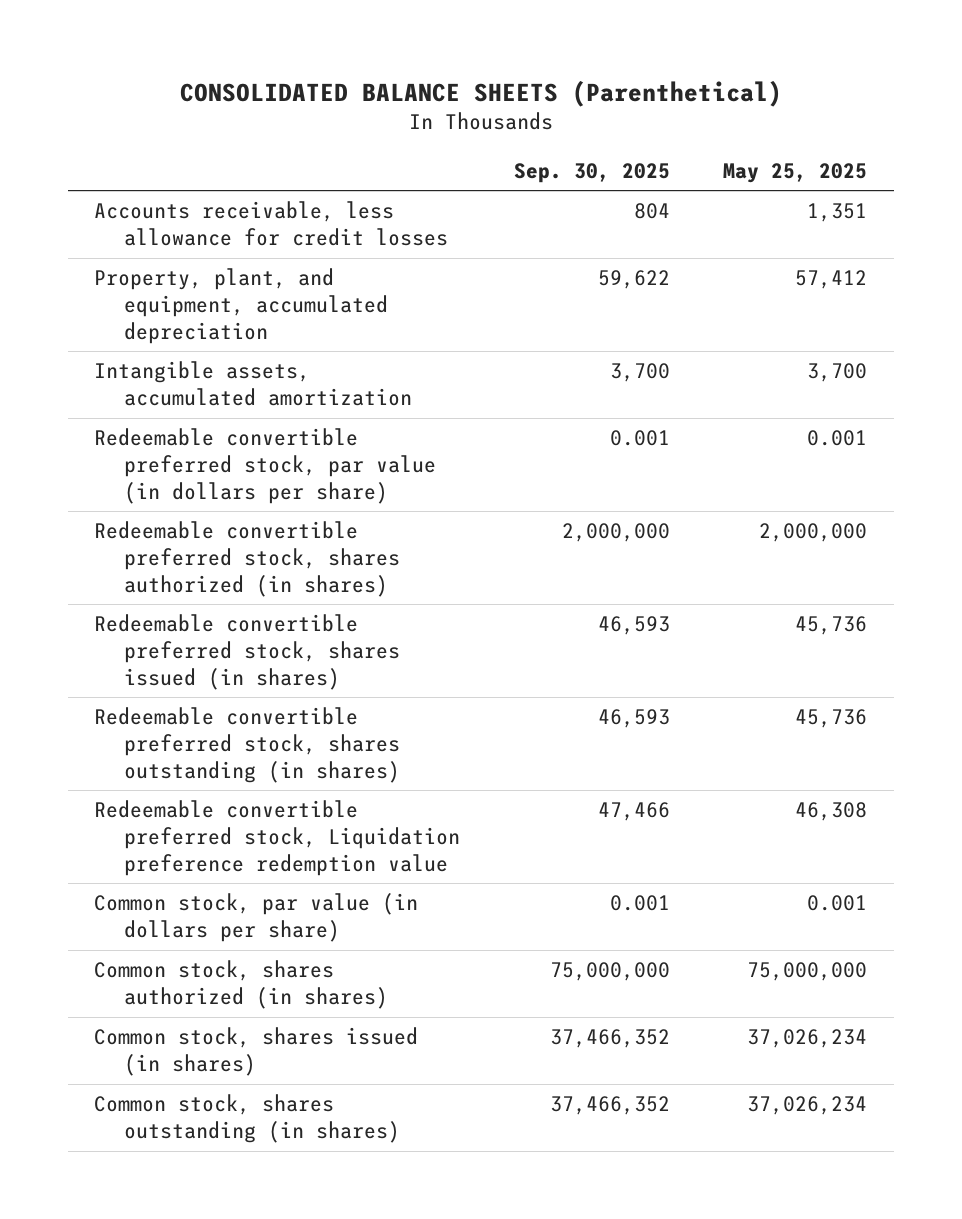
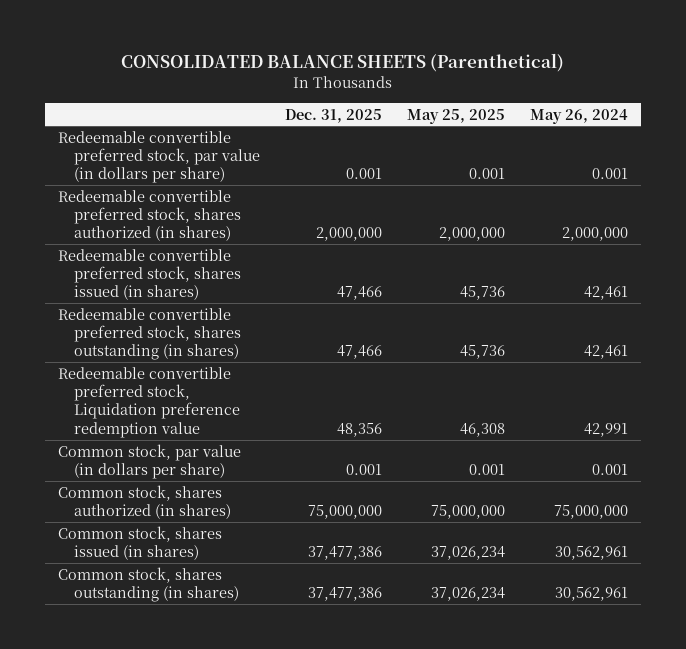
[513,162,670,183] Sep. 30, 2025 -> none
none -> [285,108,383,123] Dec. 31, 2025
none -> [530,108,629,124] May 26, 2024
[94,201,449,247] Accounts receivable, less allowance for credit losses -> none
[94,268,389,344] Property, plant, and equipment, accumulated depreciation -> none
[94,361,413,407] Intangible assets, accumulated amortization -> none

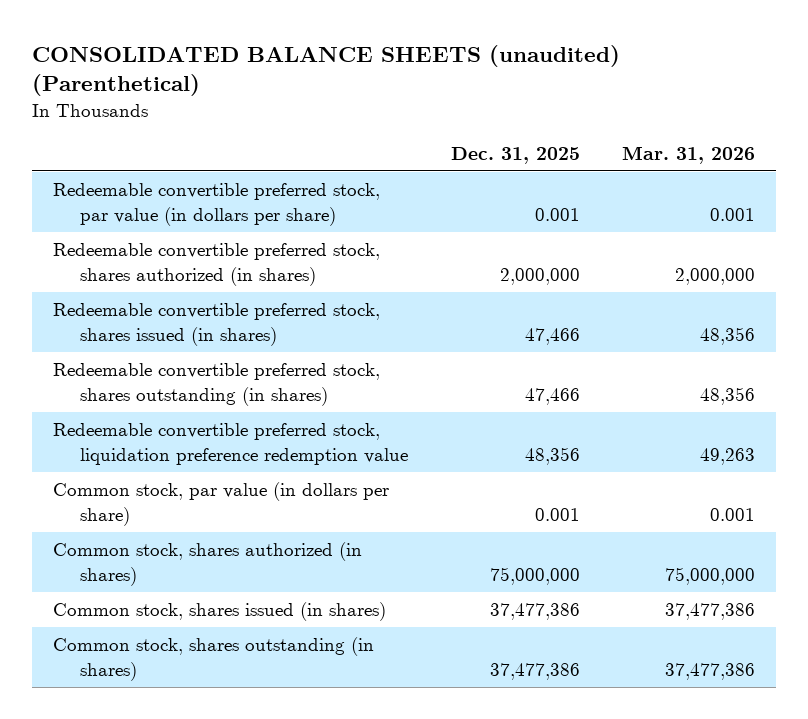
[120,53,564,73] CONSOLIDATED BALANCE SHEETS (Parenthetical) -> [32,44,621,97] CONSOLIDATED BALANCE SHEETS (unaudited) (Parenthetical)
[407,108,506,124] May 25, 2025 -> none
[530,108,629,124] May 26, 2024 -> none
none -> [621,146,755,165] Mar. 31, 2026
[57,366,241,438] Redeemable convertible preferred stock, Liquidation preference redemption value -> [53,423,409,465] Redeemable convertible preferred stock, liquidation preference redemption value

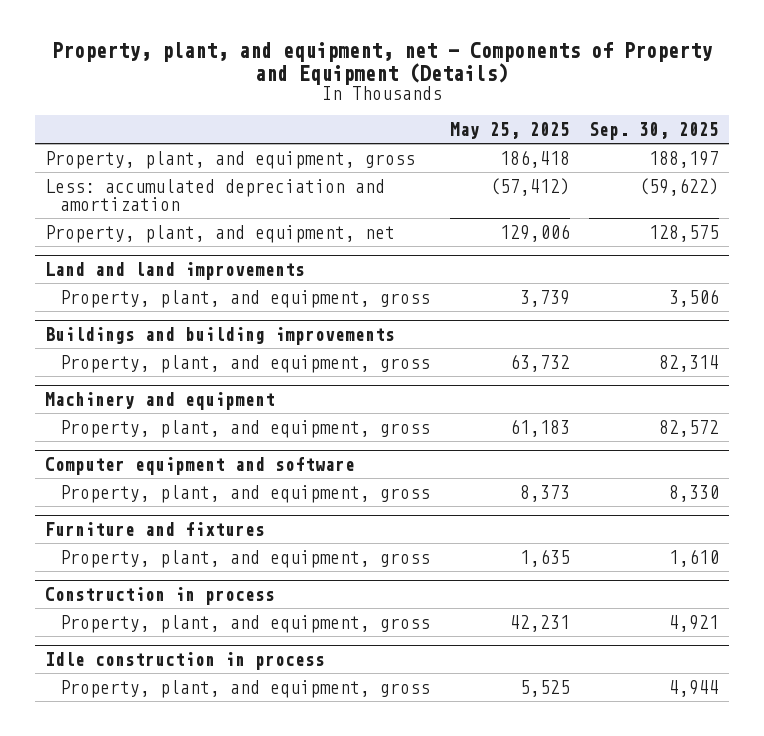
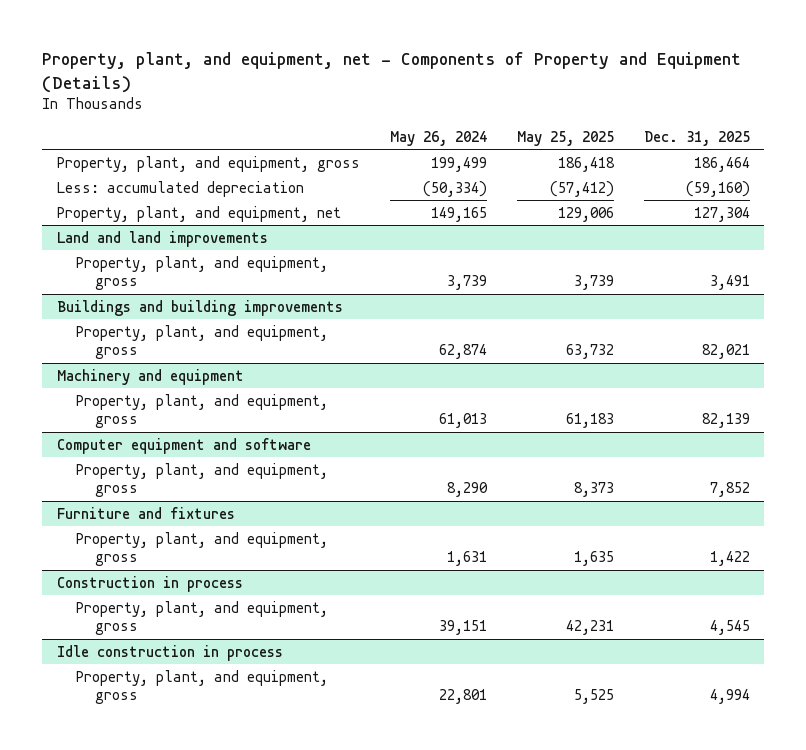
[589,121,720,140] Sep. 30, 2025 -> none
none -> [389,130,487,146] May 26, 2024
none -> [643,130,750,146] Dec. 31, 2025
[44,178,385,211] Less: accumulated depreciation and amortization -> [56,180,304,197] Less: accumulated depreciation

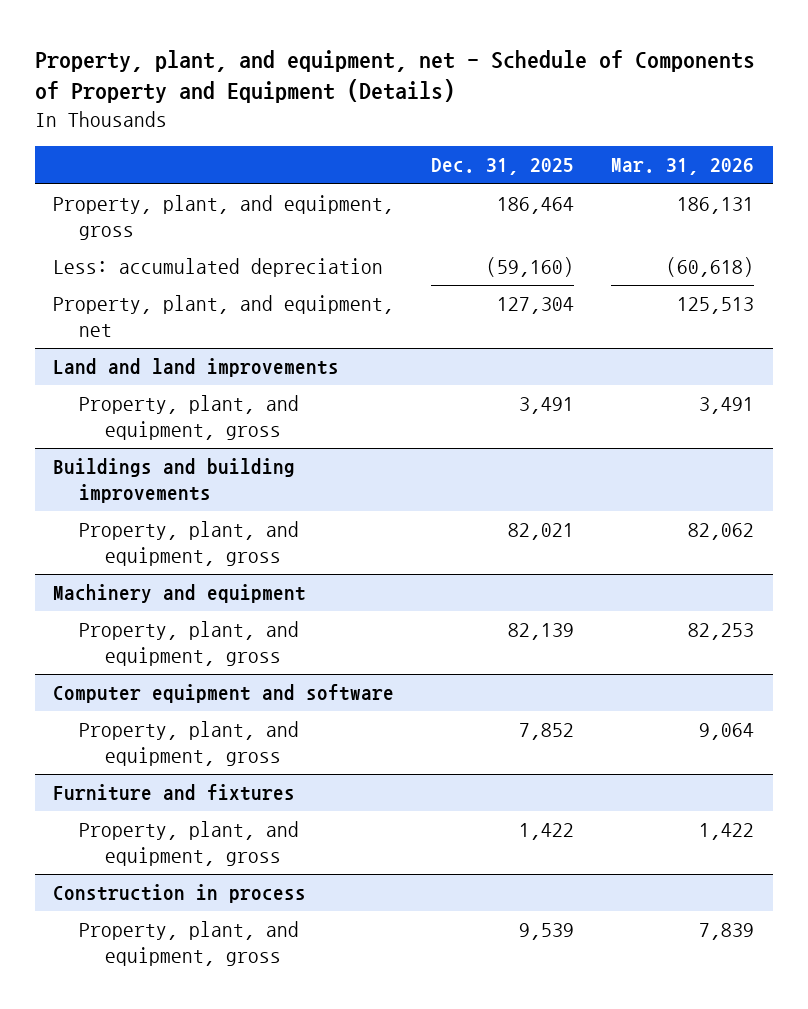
[41,52,741,93] Property, plant, and equipment, net - Components of Property and Equipment (Details) -> [34,49,755,104] Property, plant, and equipment, net - Schedule of Components of Property and Equipment (Details)
[389,130,487,146] May 26, 2024 -> none
[516,130,614,146] May 25, 2025 -> none
none -> [611,158,755,176] Mar. 31, 2026
[56,644,283,661] Idle construction in process -> none
[76,669,329,705] Property, plant, and equipment, gross -> none
[709,620,750,636] 4,545 -> [519,923,575,941] 9,539

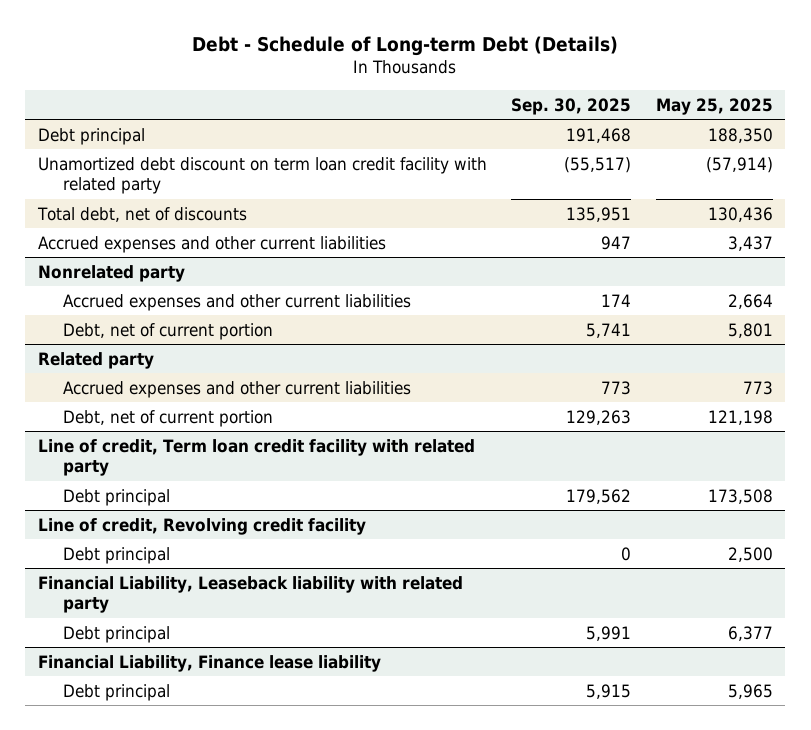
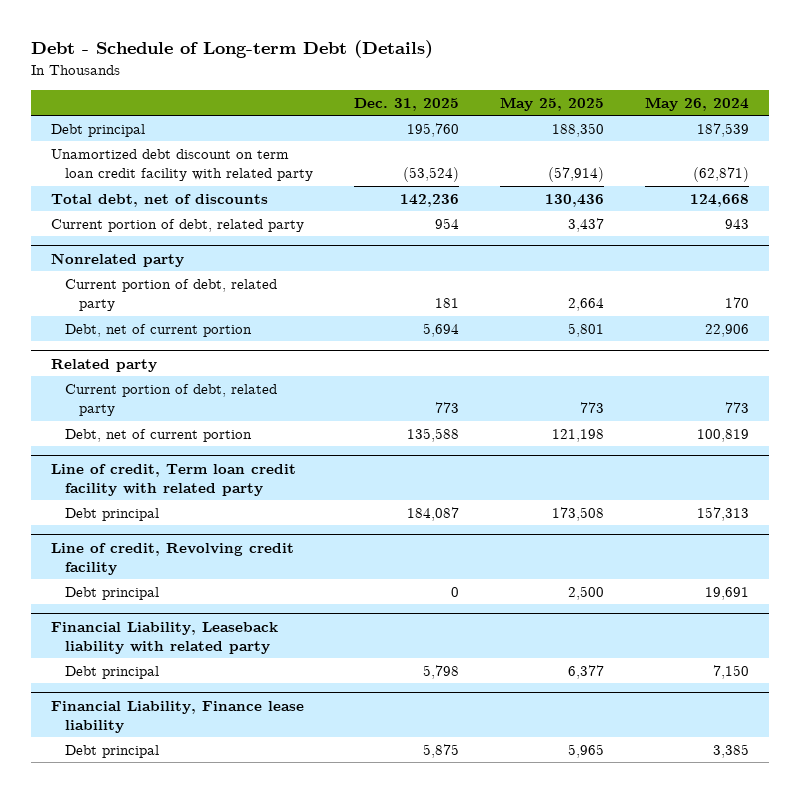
[511,97,632,115] Sep. 30, 2025 -> none
none -> [354,97,460,111] Dec. 31, 2025
none -> [645,96,750,111] May 26, 2024
[37,235,386,253] Accrued expenses and other current liabilities -> [51,218,305,232] Current portion of debt, related party
[62,293,411,311] Accrued expenses and other current liabilities -> [65,278,278,312] Current portion of debt, related party
[62,380,411,398] Accrued expenses and other current liabilities -> [65,383,278,417] Current portion of debt, related party

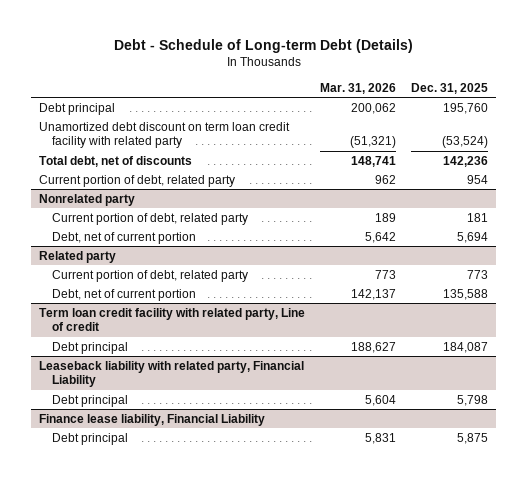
[500,96,605,111] May 25, 2025 -> none
[645,96,750,111] May 26, 2024 -> none
none -> [320,82,397,94] Mar. 31, 2026
[51,463,297,497] Line of credit, Term loan credit facility with related party -> [38,307,305,332] Term loan credit facility with related party, Line of credit
[51,542,295,576] Line of credit, Revolving credit facility -> none
[65,586,160,600] Debt principal -> none
[51,621,279,655] Financial Liability, Leaseback liability with related party -> [38,360,304,388] Leaseback liability with related party, Financial Liability
[51,700,305,734] Financial Liability, Finance lease liability -> [38,413,265,426] Finance lease liability, Financial Liability

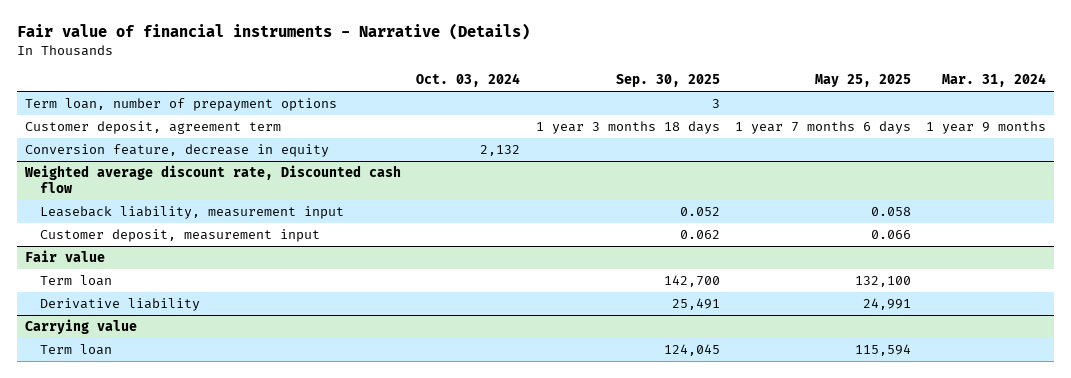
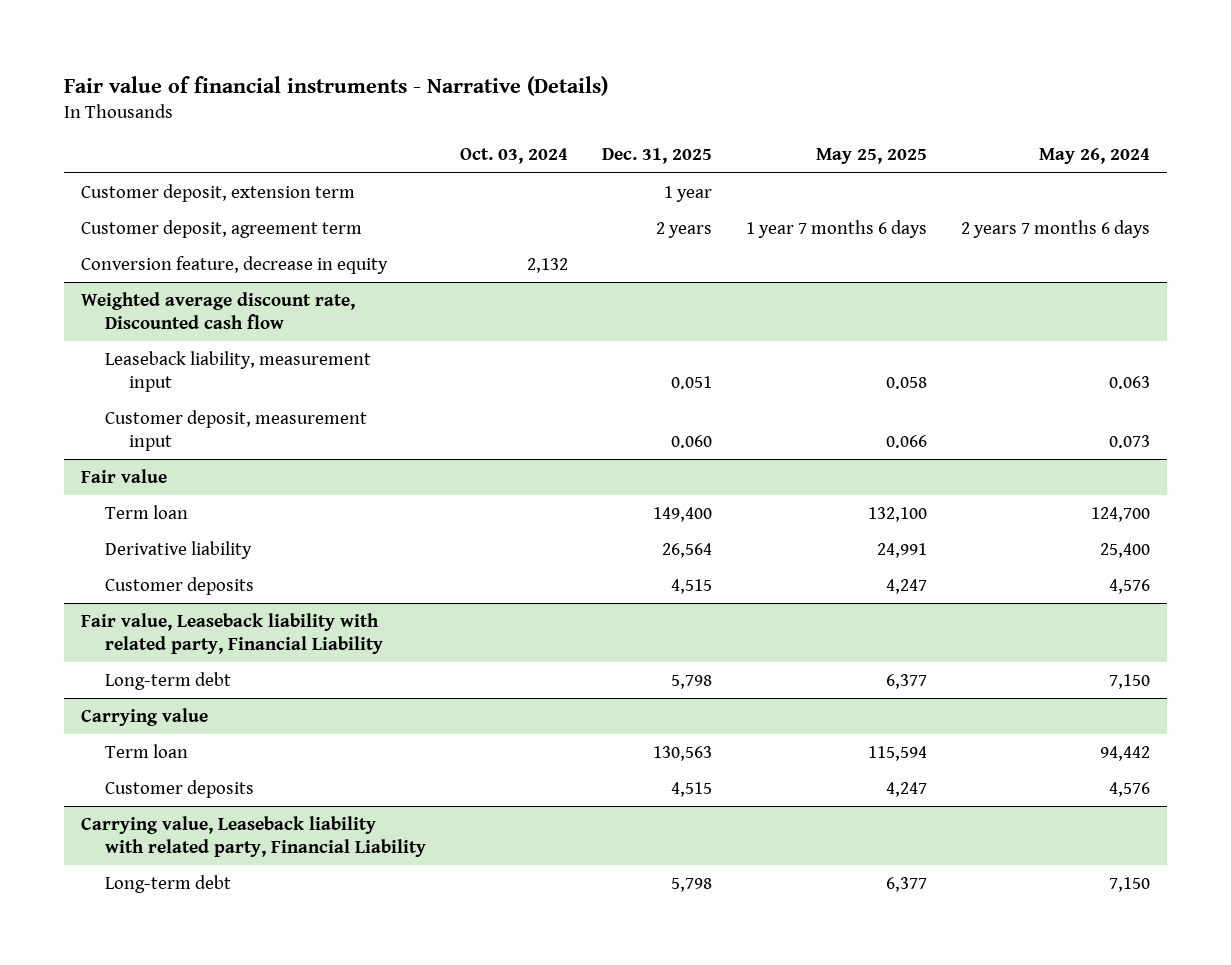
[615,74,720,88] Sep. 30, 2025 -> none
[942,73,1047,88] Mar. 31, 2024 -> none
none -> [602,148,713,165] Dec. 31, 2025
none -> [1039,148,1151,165] May 26, 2024
[24,97,337,111] Term loan, number of prepayment options -> none
none -> [80,183,355,202] Customer deposit, extension term
none -> [104,576,254,595] Customer deposits
none -> [80,612,383,655] Fair value, Leaseback liability with related party, Financial Liability
none -> [104,671,231,690] Long-term debt
none -> [104,779,254,798] Customer deposits
none -> [80,815,426,858] Carrying value, Leaseback liability with related party, Financial Liability
none -> [104,874,231,893] Long-term debt

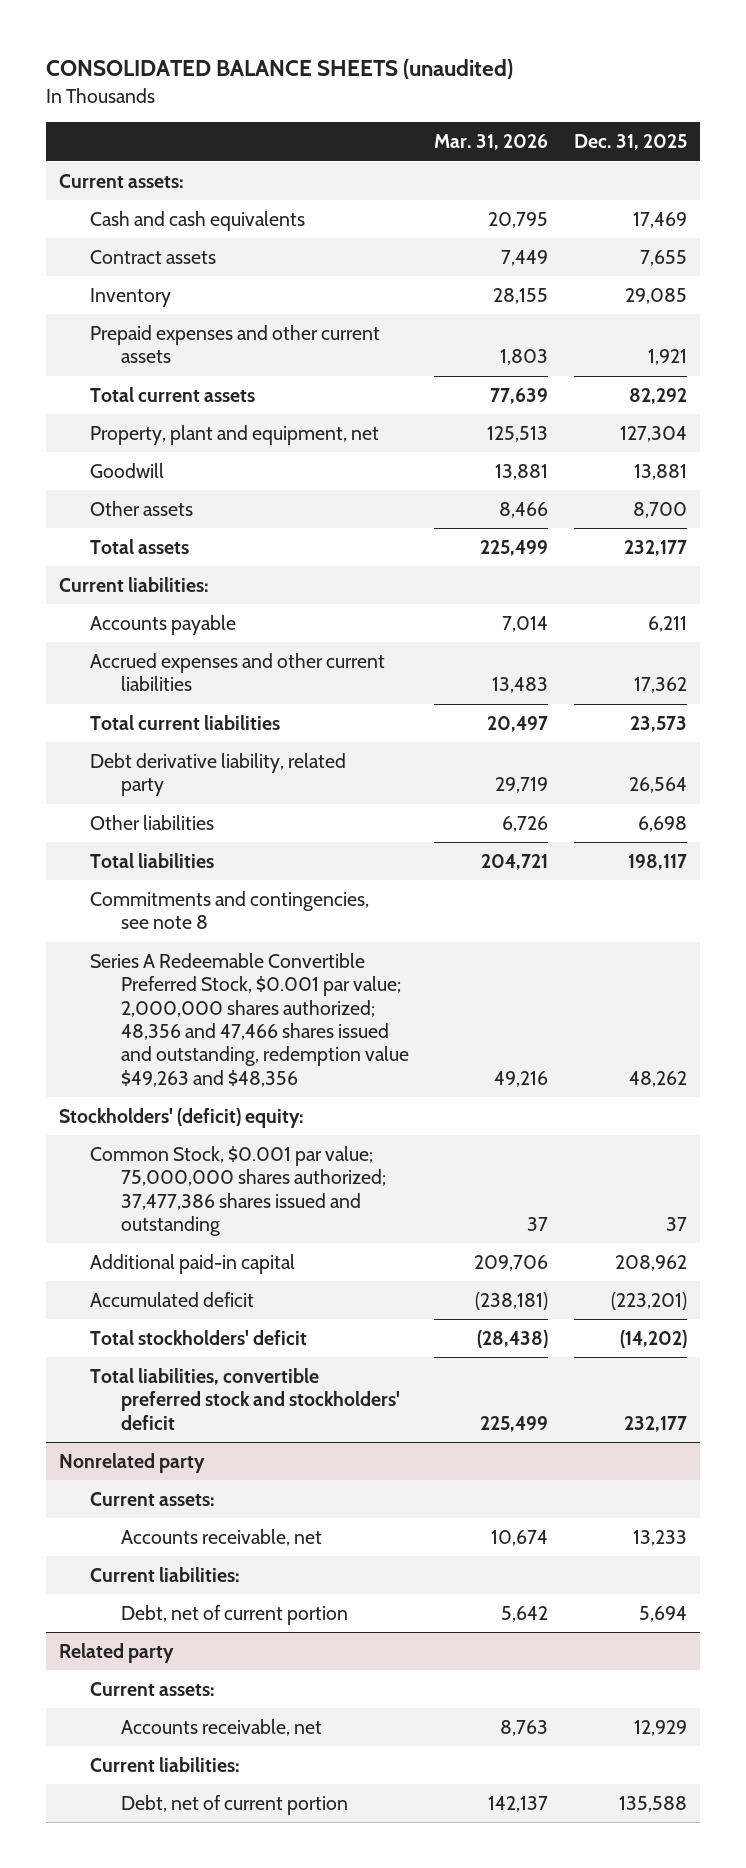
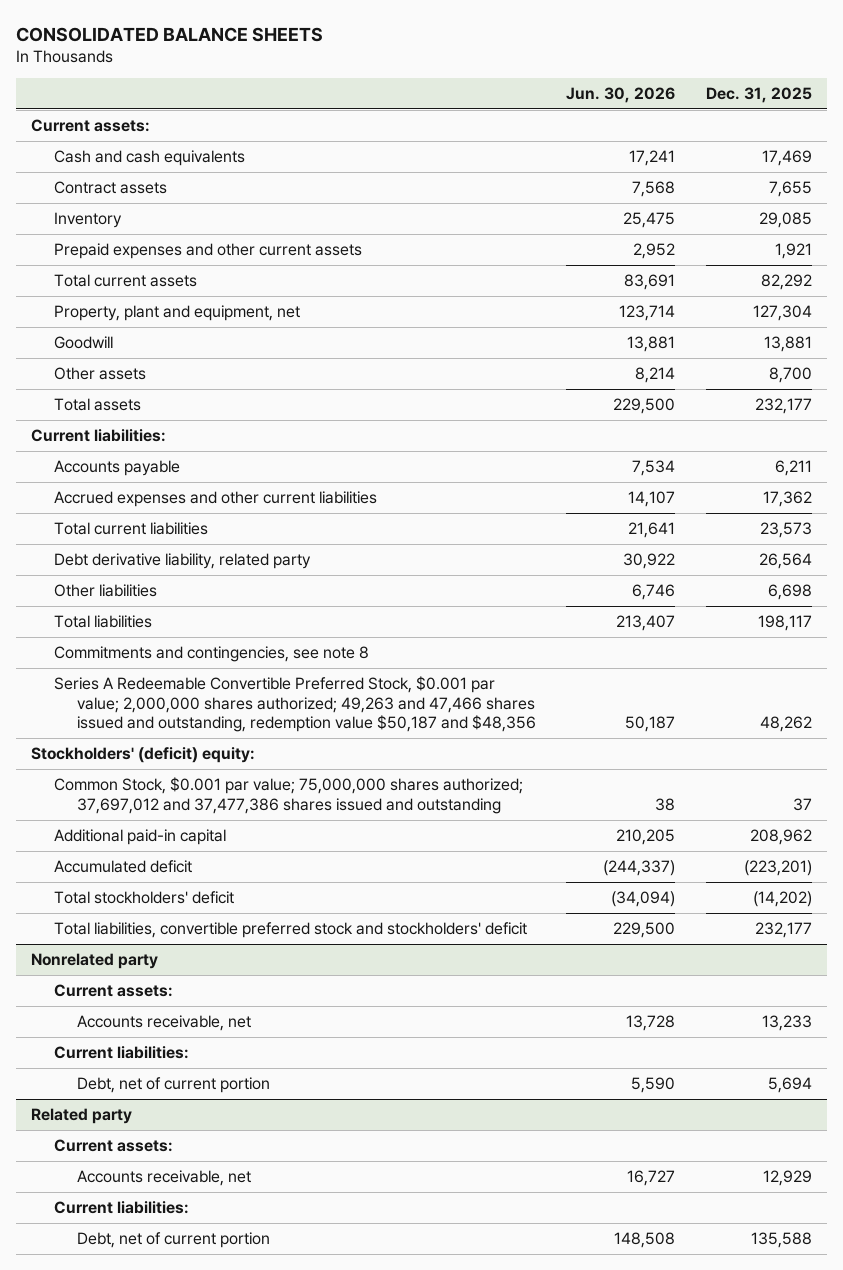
[46,59,514,80] CONSOLIDATED BALANCE SHEETS (unaudited) -> [15,26,323,42] CONSOLIDATED BALANCE SHEETS
[434,134,549,151] Mar. 31, 2026 -> none
none -> [566,87,676,104] Jun. 30, 2026
[89,953,409,1087] Series A Redeemable Convertible Preferred Stock, $0.001 par value; 2,000,000 shares authorized; 48,356 and 47,466 shares issued and outstanding, redemption value $49,263 and $48,356 -> [53,676,536,733] Series A Redeemable Convertible Preferred Stock, $0.001 par value; 2,000,000 shares authorized; 49,263 and 47,466 shares issued and outstanding, redemption value $50,187 and $48,356
[89,1146,386,1236] Common Stock, $0.001 par value; 75,000,000 shares authorized; 37,477,386 shares issued and outstanding -> [53,777,523,814] Common Stock, $0.001 par value; 75,000,000 shares authorized; 37,697,012 and 37,477,386 shares issued and outstanding

